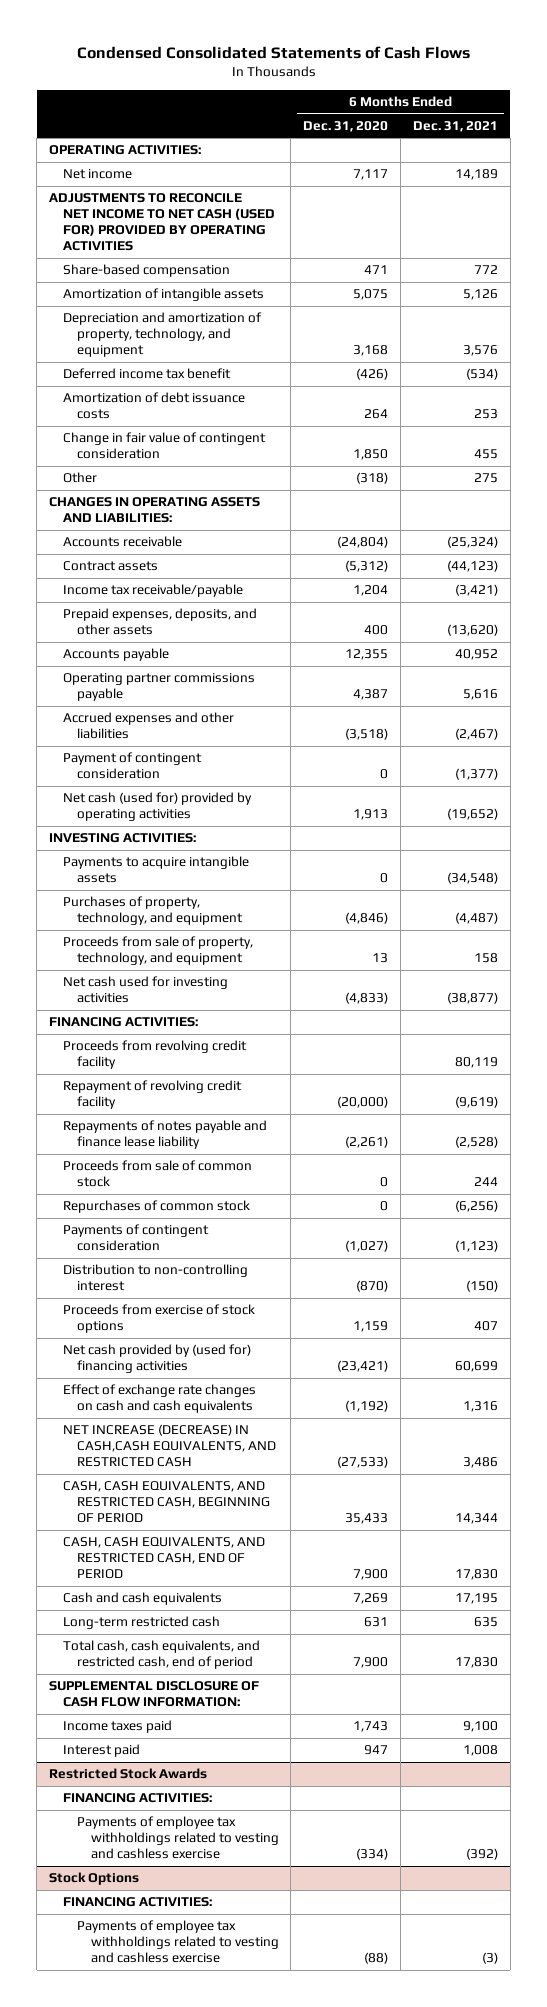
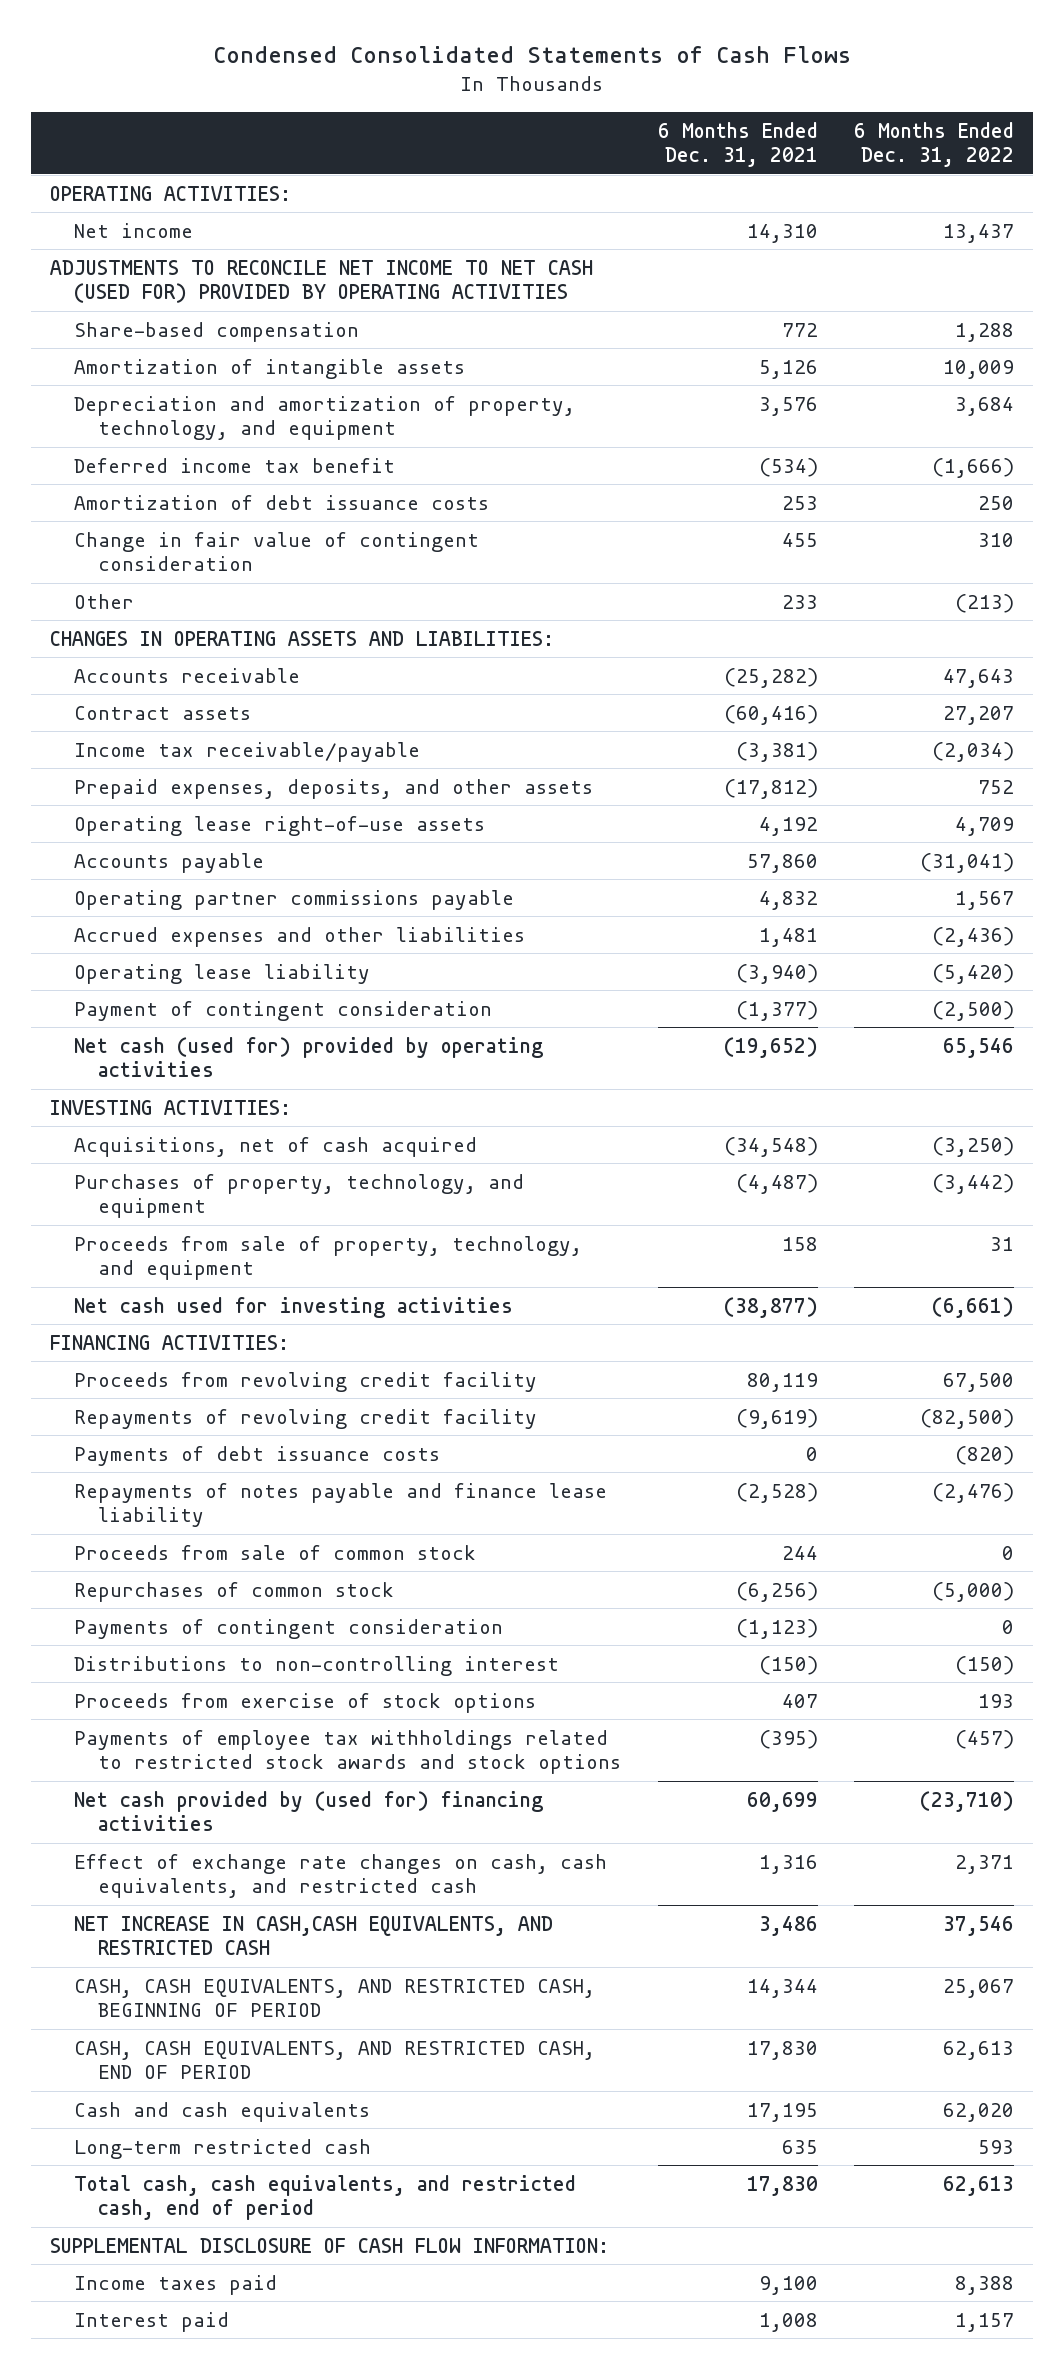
[303,121,389,133] Dec. 31, 2020 -> none
none -> [854,121,1015,168] 6 Months Ended Dec. 31, 2022
[455,169,499,181] 14,189 -> [746,223,818,243] 14,310
[474,473,499,484] 275 -> [781,594,818,609] 233
[447,536,499,549] (25,324) -> [723,667,818,688] (25,282)
[447,560,499,573] (44,123) -> [723,704,818,725] (60,416)
[455,584,499,597] (3,421) -> [735,741,818,762] (3,381)
[447,624,499,637] (13,620) -> [723,778,818,799] (17,812)
none -> [73,815,485,836] Operating lease right-of-use assets
[455,649,499,661] 40,952 -> [746,853,818,873] 57,860
[463,689,499,701] 5,616 -> [758,890,818,910] 4,832
[455,728,499,741] (2,467) -> [758,927,818,947] 1,481
none -> [73,963,370,984] Operating lease liability
[62,856,249,884] Payments to acquire intangible assets -> [73,1136,477,1157] Acquisitions, net of cash acquired
[62,1080,242,1110] Repayment of revolving credit facility -> [73,1408,537,1429] Repayments of revolving credit facility
none -> [73,1445,440,1466] Payments of debt issuance costs
[62,1264,248,1292] Distribution to non-controlling interest -> [73,1655,559,1676] Distributions to non-controlling interest
none -> [73,1729,622,1775] Payments of employee tax withholdings related to restricted stock awards and stock options
[62,1384,256,1414] Effect of exchange rate changes on cash and cash equivalents -> [73,1853,607,1899] Effect of exchange rate changes on cash, cash equivalents, and restricted cash
[62,1424,276,1468] NET INCREASE (DECREASE) IN CASH,CASH EQUIVALENTS, AND RESTRICTED CASH -> [73,1915,553,1956] NET INCREASE IN CASH,CASH EQUIVALENTS, AND RESTRICTED CASH
[48,1768,207,1780] Restricted Stock Awards -> none
[62,1793,212,1804] FINANCING ACTIVITIES: -> none
[76,1816,279,1860] Payments of employee tax withholdings related to vesting and cashless exercise -> none
[48,1872,139,1886] Stock Options -> none
[62,1897,212,1908] FINANCING ACTIVITIES: -> none
[76,1920,279,1964] Payments of employee tax withholdings related to vesting and cashless exercise -> none

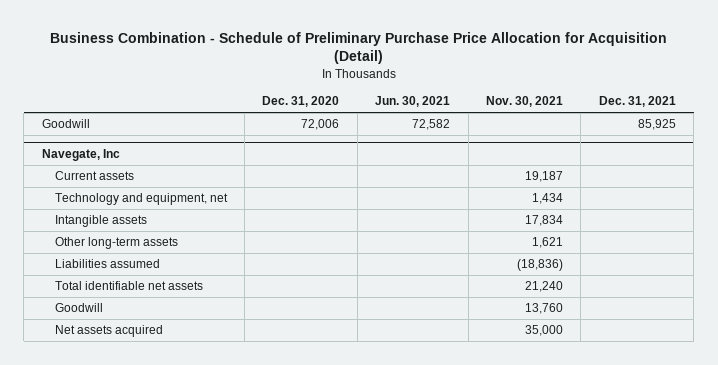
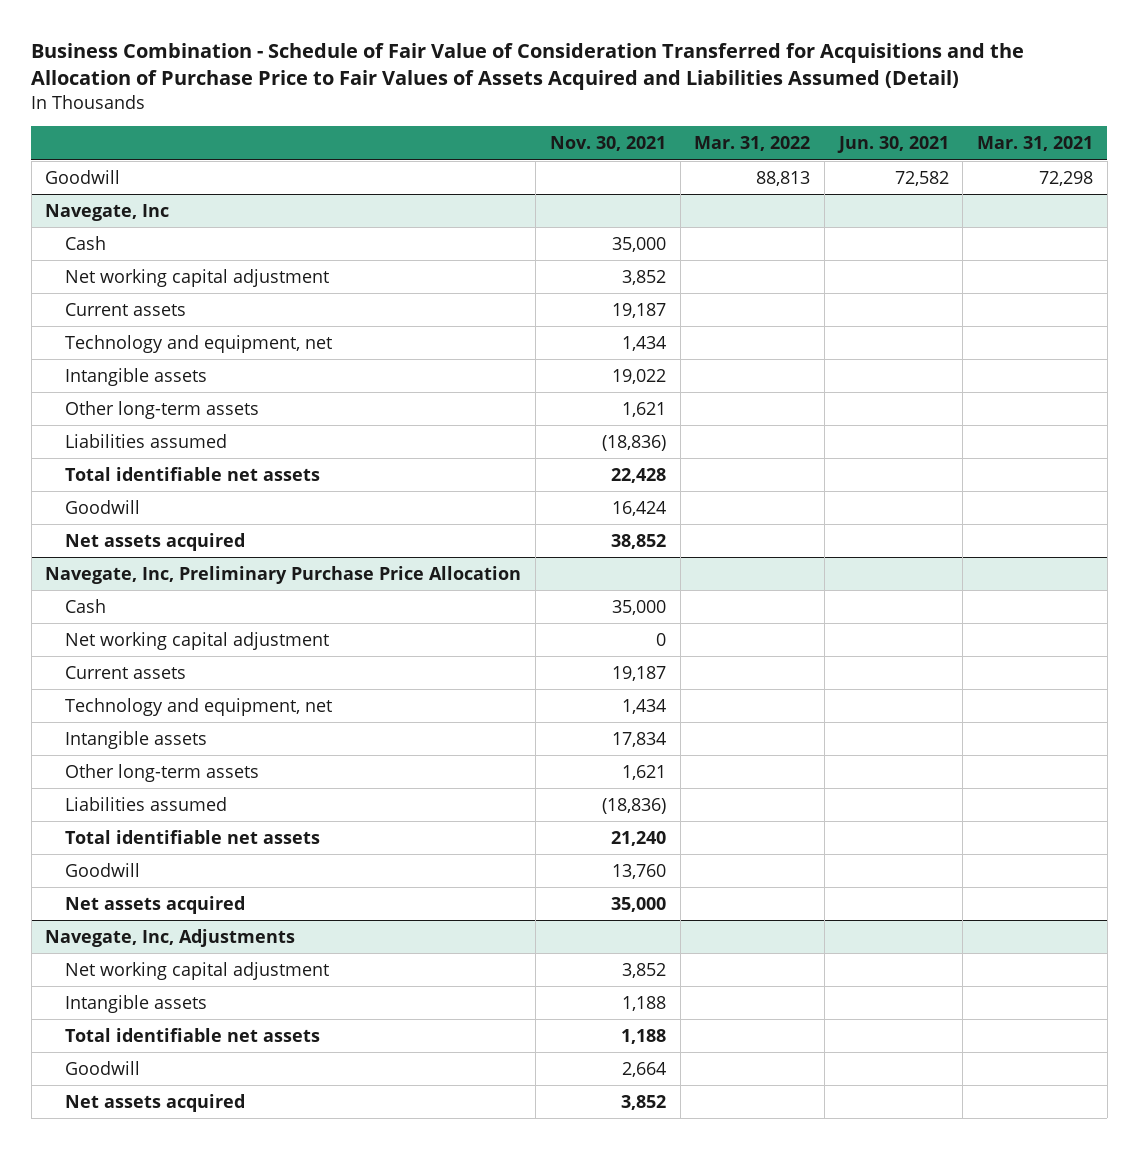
[49,31,667,65] Business Combination - Schedule of Preliminary Purchase Price Allocation for Acquisition (Detail) -> [31,43,1025,91] Business Combination - Schedule of Fair Value of Consideration Transferred for Acquisitions and the Allocation of Purchase Price to Fair Values of Assets Acquired and Liabilities Assumed (Detail)
[262,96,340,108] Dec. 31, 2020 -> none
[598,96,676,108] Dec. 31, 2021 -> none
none -> [694,136,811,152] Mar. 31, 2022
none -> [976,136,1093,152] Mar. 31, 2021
none -> [65,235,107,250] Cash
none -> [65,268,330,287] Net working capital adjustment
none -> [65,367,208,386] Intangible assets
none -> [65,400,260,419] Other long-term assets
none -> [65,433,228,448] Liabilities assumed
none -> [65,466,321,481] Total identifiable net assets
none -> [65,499,141,514] Goodwill
none -> [65,532,246,551] Net assets acquired
none -> [45,565,522,584] Navegate, Inc, Preliminary Purchase Price Allocation
none -> [65,598,107,613] Cash
none -> [65,631,330,650] Net working capital adjustment
none -> [65,665,187,679] Current assets
none -> [65,697,333,716] Technology and equipment, net
none -> [45,928,296,947] Navegate, Inc, Adjustments
none -> [65,961,330,980] Net working capital adjustment
none -> [65,994,208,1013] Intangible assets
none -> [65,1027,321,1042] Total identifiable net assets
none -> [65,1060,141,1075] Goodwill
none -> [65,1093,246,1112] Net assets acquired

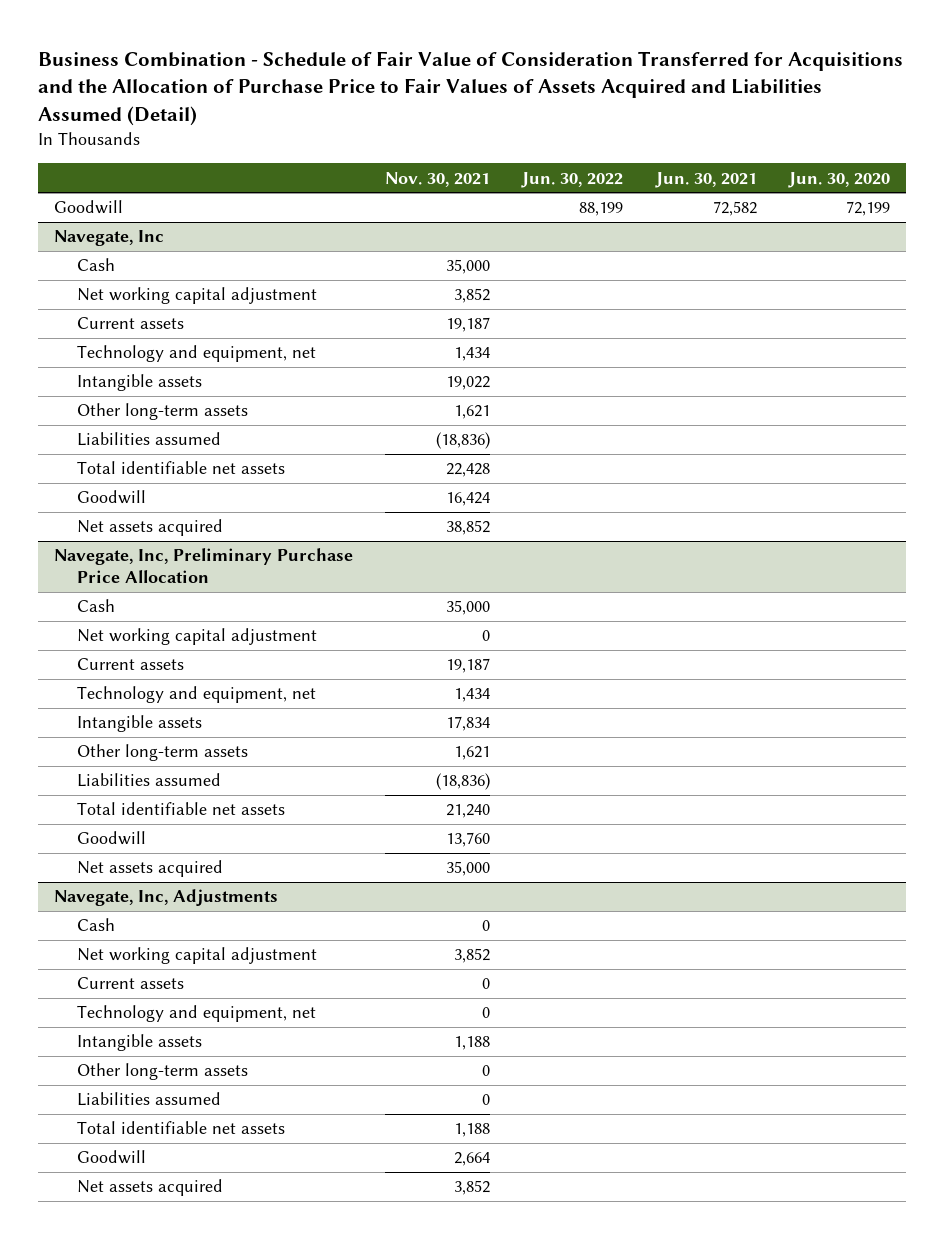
[694,136,811,152] Mar. 31, 2022 -> none
[976,136,1093,152] Mar. 31, 2021 -> none
none -> [521,171,624,188] Jun. 30, 2022
none -> [787,171,890,188] Jun. 30, 2020
none -> [76,918,115,932] Cash
none -> [76,977,184,990] Current assets
none -> [76,1005,316,1023] Technology and equipment, net
none -> [76,1063,248,1081] Other long-term assets
none -> [76,1092,221,1107] Liabilities assumed

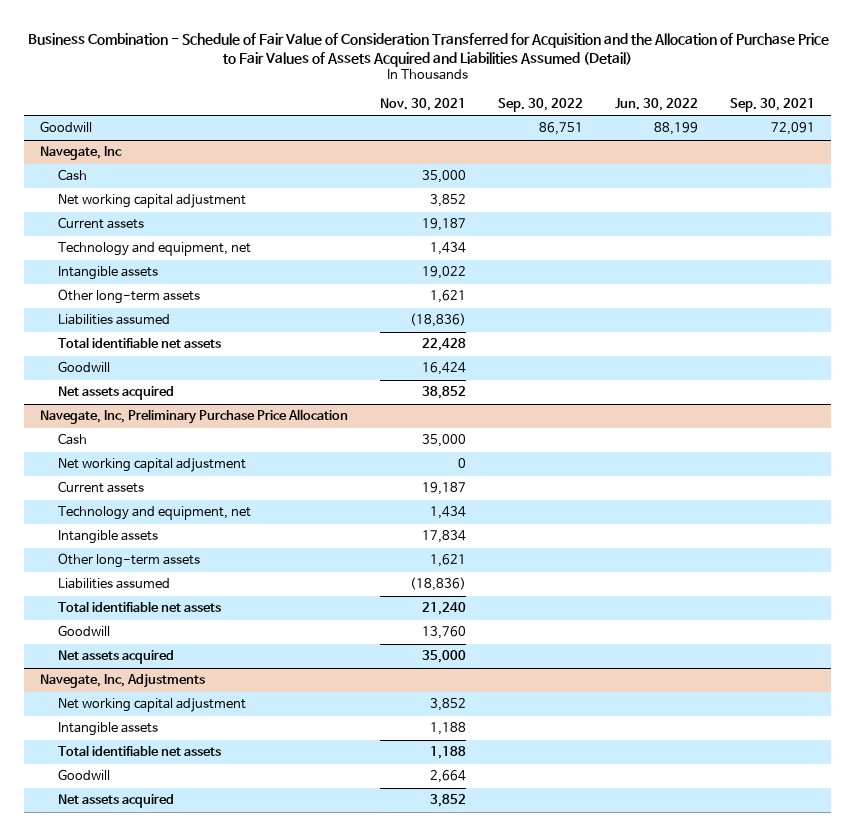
[38,50,904,127] Business Combination - Schedule of Fair Value of Consideration Transferred for Acquisitions and the Allocation of Purchase Price to Fair Values of Assets Acquired and Liabilities Assumed (Detail) -> [27,32,829,67] Business Combination - Schedule of Fair Value of Consideration Transferred for Acquisition and the Allocation of Purchase Price to Fair Values of Assets Acquired and Liabilities Assumed (Detail)
[654,171,757,188] Jun. 30, 2021 -> none
[787,171,890,188] Jun. 30, 2020 -> none
none -> [498,97,584,112] Sep. 30, 2022
none -> [729,97,815,112] Sep. 30, 2021
[76,918,115,932] Cash -> none
[76,977,184,990] Current assets -> none
[76,1005,316,1023] Technology and equipment, net -> none
[76,1063,248,1081] Other long-term assets -> none
[76,1092,221,1107] Liabilities assumed -> none

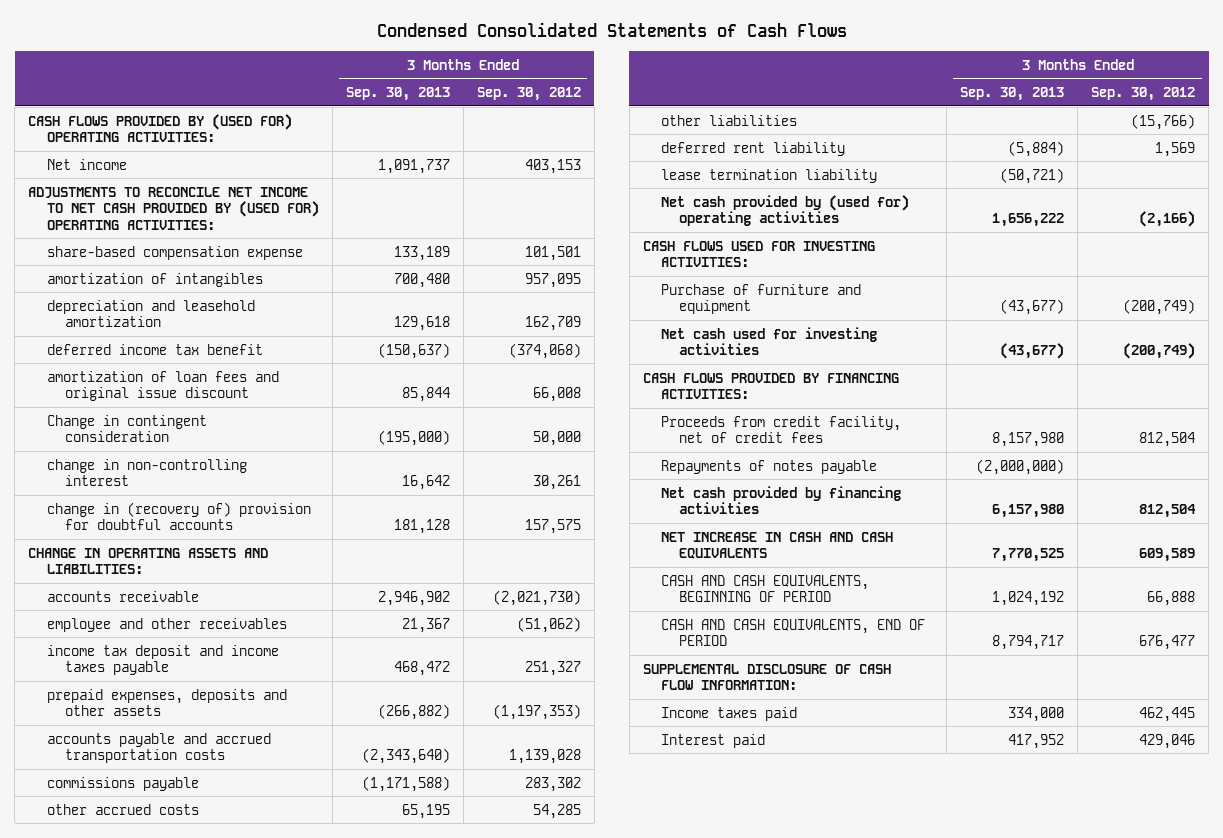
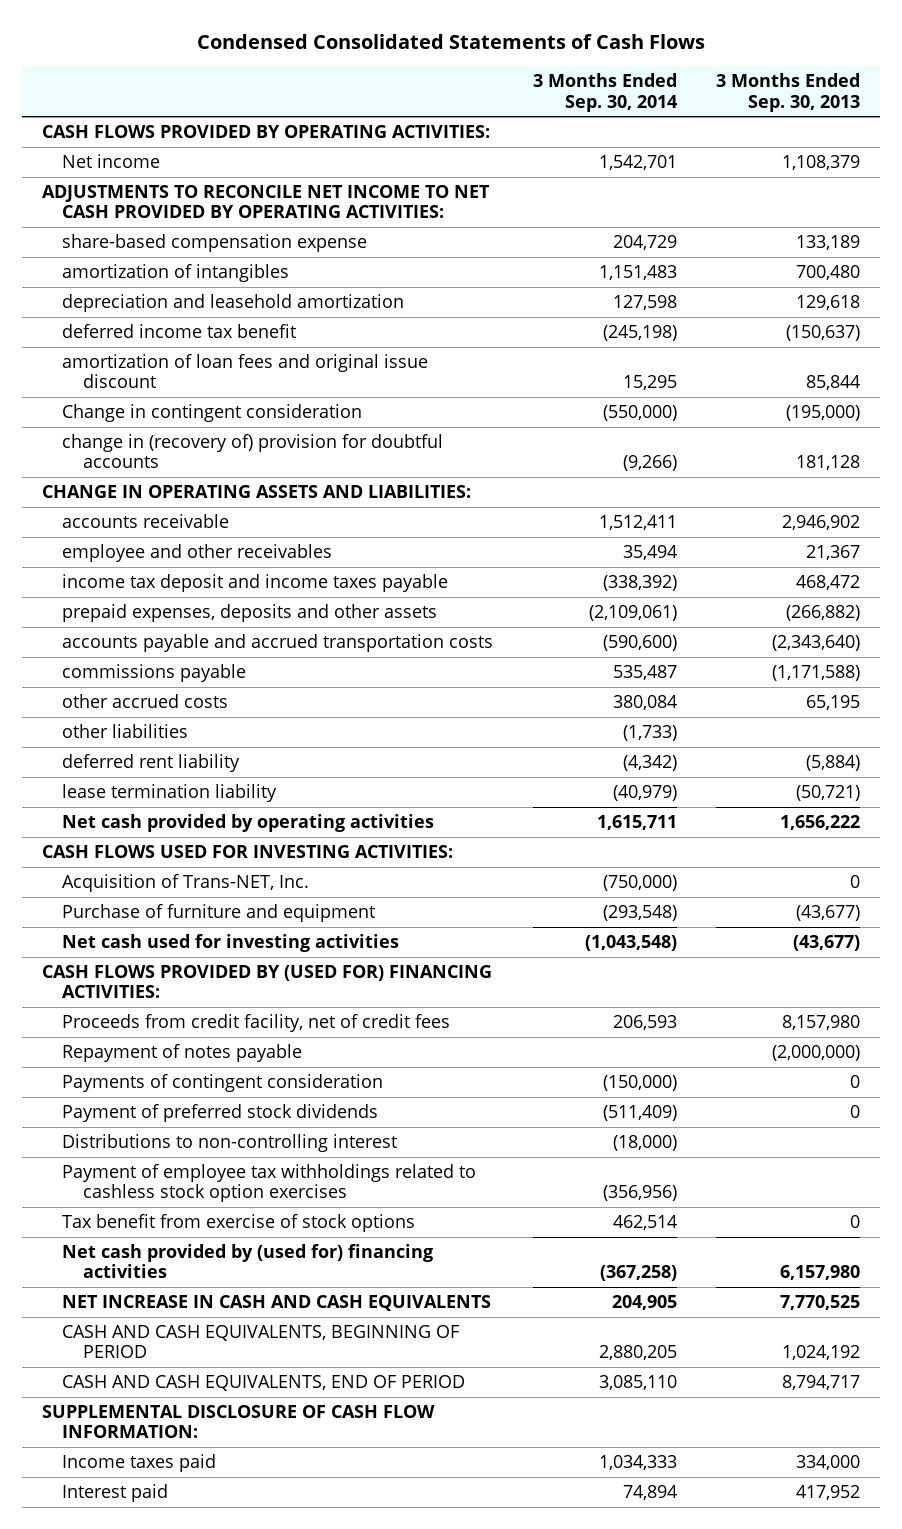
[476,86,581,101] Sep. 30, 2012 -> none
none -> [532,73,677,112] 3 Months Ended Sep. 30, 2014
[28,113,293,143] CASH FLOWS PROVIDED BY (USED FOR) OPERATING ACTIVITIES: -> [41,124,490,138] CASH FLOWS PROVIDED BY OPERATING ACTIVITIES:
[377,158,450,174] 1,091,737 -> [782,154,861,170] 1,108,379
[28,186,319,230] ADJUSTMENTS TO RECONCILE NET INCOME TO NET CASH PROVIDED BY (USED FOR) OPERATING ACTIVITIES: -> [41,184,490,219] ADJUSTMENTS TO RECONCILE NET INCOME TO NET CASH PROVIDED BY OPERATING ACTIVITIES:
[46,458,247,487] change in non-controlling interest -> none
[661,194,910,227] Net cash provided by (used for) operating activities -> [62,813,435,832] Net cash provided by operating activities
none -> [62,873,310,892] Acquisition of Trans-NET, Inc.
[642,372,899,400] CASH FLOWS PROVIDED BY FINANCING ACTIVITIES: -> [41,964,492,999] CASH FLOWS PROVIDED BY (USED FOR) FINANCING ACTIVITIES:
[661,459,878,474] Repayments of notes payable -> [62,1043,303,1062] Repayment of notes payable
none -> [62,1073,384,1092] Payments of contingent consideration
none -> [62,1103,379,1122] Payment of preferred stock dividends
none -> [62,1133,398,1152] Distributions to non-controlling interest
none -> [62,1163,477,1203] Payment of employee tax withholdings related to cashless stock option exercises
none -> [62,1213,416,1232] Tax benefit from exercise of stock options
[661,485,902,515] Net cash provided by financing activities -> [62,1243,434,1279] Net cash provided by (used for) financing activities

